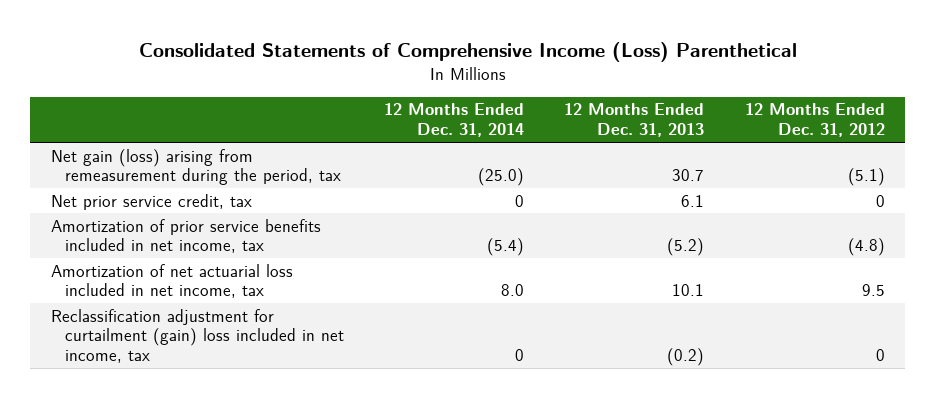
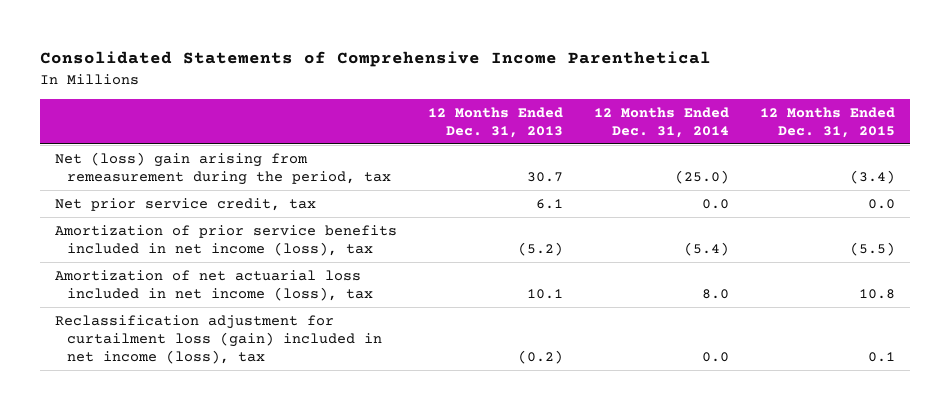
[138,41,797,62] Consolidated Statements of Comprehensive Income (Loss) Parenthetical -> [40,51,712,68] Consolidated Statements of Comprehensive Income Parenthetical
[744,103,885,138] 12 Months Ended Dec. 31, 2012 -> none
none -> [759,106,895,138] 12 Months Ended Dec. 31, 2015
[50,148,341,186] Net gain (loss) arising from remeasurement during the period, tax -> [55,151,392,186] Net (loss) gain arising from remeasurement during the period, tax
[515,194,525,207] 0 -> [701,198,729,209] 0.0
[50,218,321,254] Amortization of prior service benefits included in net income, tax -> [55,224,398,257] Amortization of prior service benefits included in net income (loss), tax
[50,263,293,299] Amortization of net actuarial loss included in net income, tax -> [55,269,374,302] Amortization of net actuarial loss included in net income (loss), tax
[50,308,344,364] Reclassification adjustment for curtailment (gain) loss included in net income, tax -> [55,314,383,365] Reclassification adjustment for curtailment loss (gain) included in net income (loss), tax
[515,349,525,362] 0 -> [701,352,729,363] 0.0

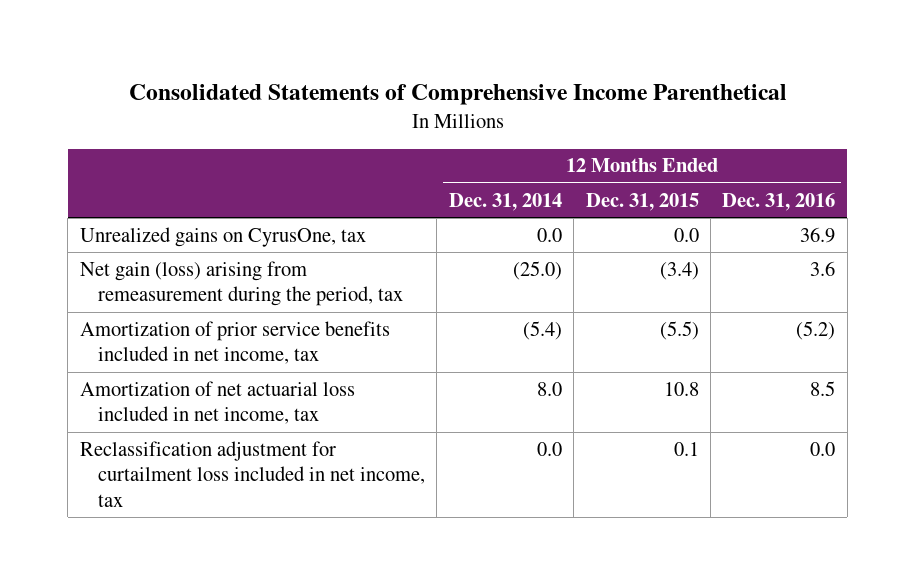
[428,106,564,138] 12 Months Ended Dec. 31, 2013 -> none
none -> [722,192,836,211] Dec. 31, 2016
[55,197,317,211] Net prior service credit, tax -> none
none -> [79,226,366,247] Unrealized gains on CyrusOne, tax
[55,151,392,186] Net (loss) gain arising from remeasurement during the period, tax -> [79,260,404,307] Net gain (loss) arising from remeasurement during the period, tax
[55,224,398,257] Amortization of prior service benefits included in net income (loss), tax -> [79,320,390,365] Amortization of prior service benefits included in net income, tax
[55,269,374,302] Amortization of net actuarial loss included in net income (loss), tax -> [79,380,355,425] Amortization of net actuarial loss included in net income, tax
[55,314,383,365] Reclassification adjustment for curtailment loss (gain) included in net income (loss), tax -> [79,440,426,507] Reclassification adjustment for curtailment loss included in net income, tax

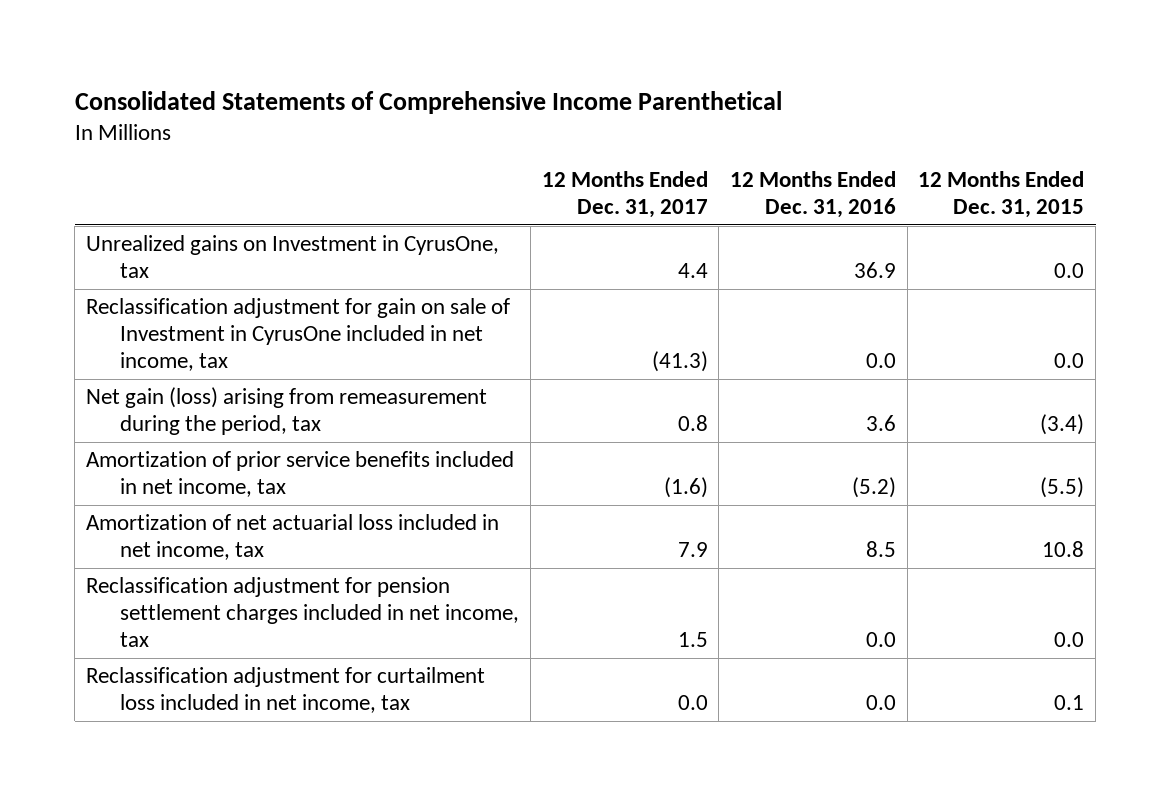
[448,192,562,211] Dec. 31, 2014 -> none
none -> [541,171,708,219] 12 Months Ended Dec. 31, 2017
[79,226,366,247] Unrealized gains on CyrusOne, tax -> [86,235,500,279] Unrealized gains on Investment in CyrusOne, tax
none -> [86,298,511,372] Reclassification adjustment for gain on sale of Investment in CyrusOne included in net income, tax
none -> [86,577,520,648] Reclassification adjustment for pension settlement charges included in net income, tax

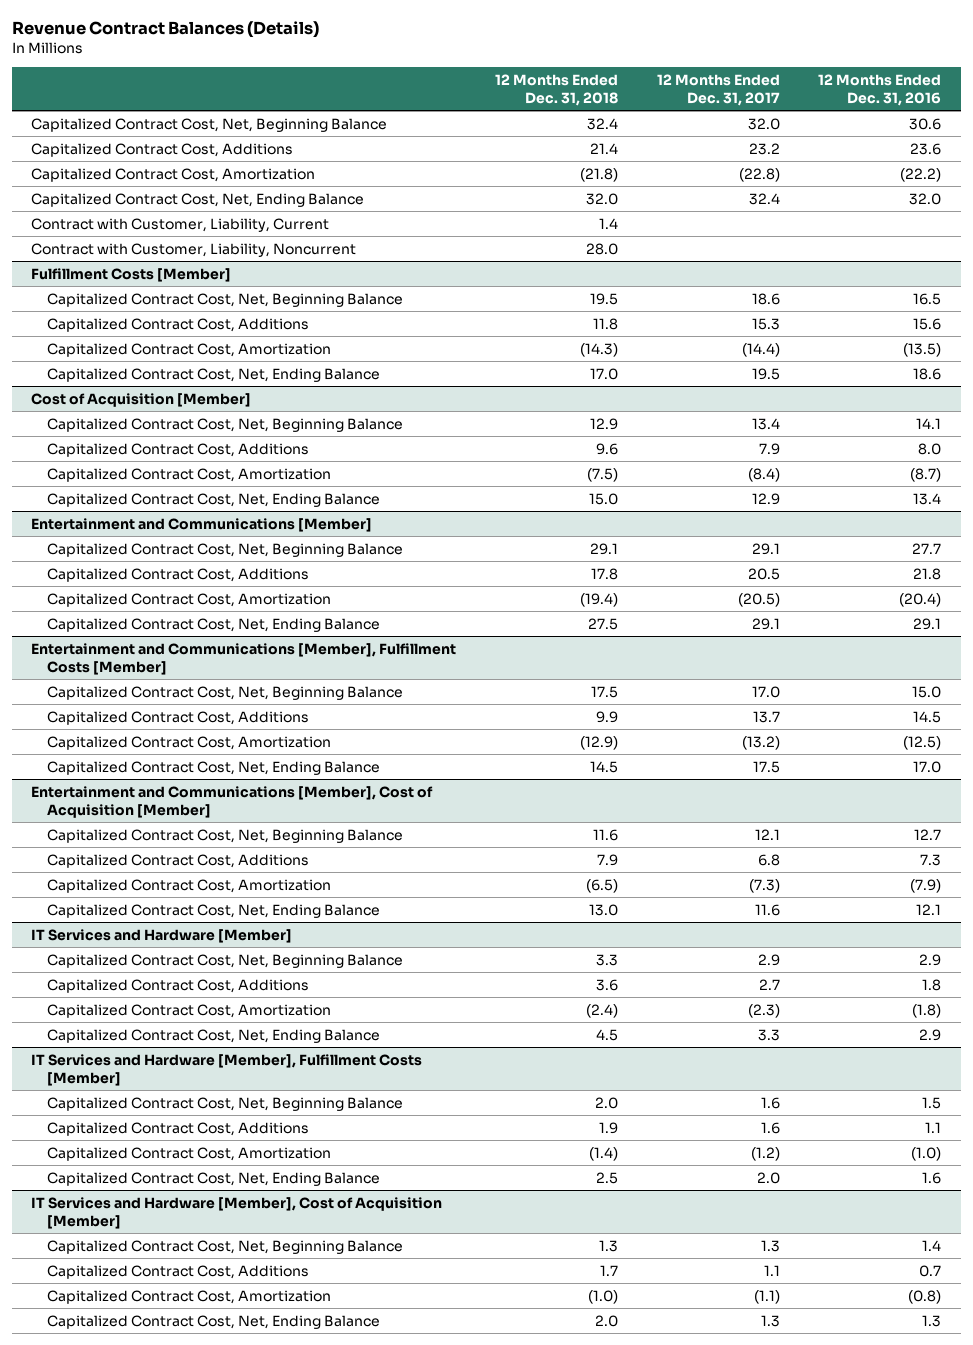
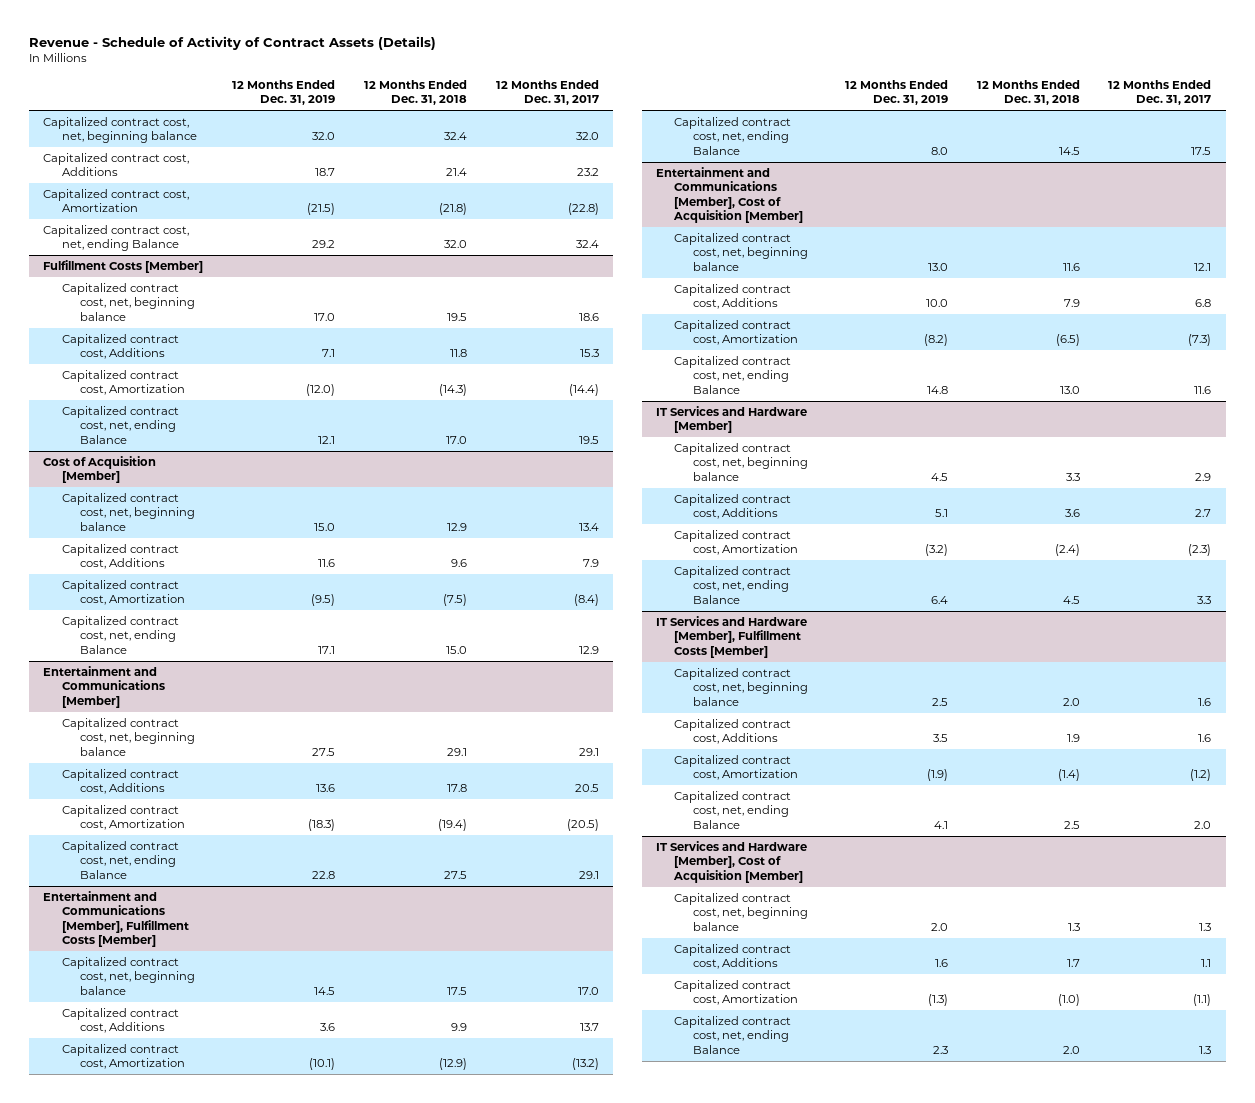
[12,21,320,39] Revenue Contract Balances (Details) -> [29,35,437,50] Revenue - Schedule of Activity of Contract Assets (Details)
[818,73,942,107] 12 Months Ended Dec. 31, 2016 -> none
none -> [232,79,336,106] 12 Months Ended Dec. 31, 2019
[31,217,330,232] Contract with Customer, Liability, Current -> none
[31,242,357,257] Contract with Customer, Liability, Noncurrent -> none
[31,117,388,132] Capitalized Contract Cost, Net, Beginning Balance -> [43,116,197,144] Capitalized contract cost, net, beginning balance
[31,142,294,157] Capitalized Contract Cost, Additions -> [43,152,190,177] Capitalized contract cost, Additions
[31,167,316,182] Capitalized Contract Cost, Amortization -> [43,188,190,213] Capitalized contract cost, Amortization
[31,192,365,207] Capitalized Contract Cost, Net, Ending Balance -> [43,224,190,252] Capitalized contract cost, net, ending Balance
[46,292,403,307] Capitalized Contract Cost, Net, Beginning Balance -> [61,282,195,321] Capitalized contract cost, net, beginning balance
[46,317,309,332] Capitalized Contract Cost, Additions -> [61,333,179,360] Capitalized contract cost, Additions
[46,342,331,357] Capitalized Contract Cost, Amortization -> [61,369,185,396] Capitalized contract cost, Amortization
[46,367,380,382] Capitalized Contract Cost, Net, Ending Balance -> [61,405,179,444] Capitalized contract cost, net, ending Balance
[46,417,403,432] Capitalized Contract Cost, Net, Beginning Balance -> [61,492,195,531] Capitalized contract cost, net, beginning balance
[46,442,309,457] Capitalized Contract Cost, Additions -> [61,543,179,570] Capitalized contract cost, Additions
[46,467,331,482] Capitalized Contract Cost, Amortization -> [61,579,185,606] Capitalized contract cost, Amortization
[46,492,380,507] Capitalized Contract Cost, Net, Ending Balance -> [61,615,179,654] Capitalized contract cost, net, ending Balance
[46,542,403,557] Capitalized Contract Cost, Net, Beginning Balance -> [61,717,195,756] Capitalized contract cost, net, beginning balance
[46,567,309,582] Capitalized Contract Cost, Additions -> [61,768,179,795] Capitalized contract cost, Additions
[46,592,331,607] Capitalized Contract Cost, Amortization -> [61,804,185,831] Capitalized contract cost, Amortization
[46,617,380,632] Capitalized Contract Cost, Net, Ending Balance -> [61,840,179,879] Capitalized contract cost, net, ending Balance
[46,685,403,700] Capitalized Contract Cost, Net, Beginning Balance -> [61,956,195,995] Capitalized contract cost, net, beginning balance
[46,710,309,725] Capitalized Contract Cost, Additions -> [61,1007,179,1034] Capitalized contract cost, Additions
[46,735,331,750] Capitalized Contract Cost, Amortization -> [61,1043,185,1070] Capitalized contract cost, Amortization
[46,760,380,775] Capitalized Contract Cost, Net, Ending Balance -> [674,116,792,155] Capitalized contract cost, net, ending Balance
[46,828,403,843] Capitalized Contract Cost, Net, Beginning Balance -> [674,232,808,271] Capitalized contract cost, net, beginning balance
[46,853,309,868] Capitalized Contract Cost, Additions -> [674,283,792,310] Capitalized contract cost, Additions
[46,878,331,893] Capitalized Contract Cost, Amortization -> [674,319,798,346] Capitalized contract cost, Amortization
[46,903,380,918] Capitalized Contract Cost, Net, Ending Balance -> [674,355,792,394] Capitalized contract cost, net, ending Balance
[46,953,403,968] Capitalized Contract Cost, Net, Beginning Balance -> [674,442,808,481] Capitalized contract cost, net, beginning balance
[46,978,309,993] Capitalized Contract Cost, Additions -> [674,493,792,520] Capitalized contract cost, Additions
[46,1003,331,1018] Capitalized Contract Cost, Amortization -> [674,529,798,556] Capitalized contract cost, Amortization
[46,1028,380,1043] Capitalized Contract Cost, Net, Ending Balance -> [674,565,792,604] Capitalized contract cost, net, ending Balance
[46,1096,403,1111] Capitalized Contract Cost, Net, Beginning Balance -> [674,667,808,706] Capitalized contract cost, net, beginning balance
[46,1121,309,1136] Capitalized Contract Cost, Additions -> [674,718,792,745] Capitalized contract cost, Additions
[46,1146,331,1161] Capitalized Contract Cost, Amortization -> [674,754,798,781] Capitalized contract cost, Amortization
[46,1171,380,1186] Capitalized Contract Cost, Net, Ending Balance -> [674,790,792,829] Capitalized contract cost, net, ending Balance
[46,1239,403,1254] Capitalized Contract Cost, Net, Beginning Balance -> [674,892,808,931] Capitalized contract cost, net, beginning balance
[46,1264,309,1279] Capitalized Contract Cost, Additions -> [674,943,792,970] Capitalized contract cost, Additions
[46,1289,331,1304] Capitalized Contract Cost, Amortization -> [674,979,798,1006] Capitalized contract cost, Amortization
[46,1314,380,1329] Capitalized Contract Cost, Net, Ending Balance -> [674,1015,792,1054] Capitalized contract cost, net, ending Balance

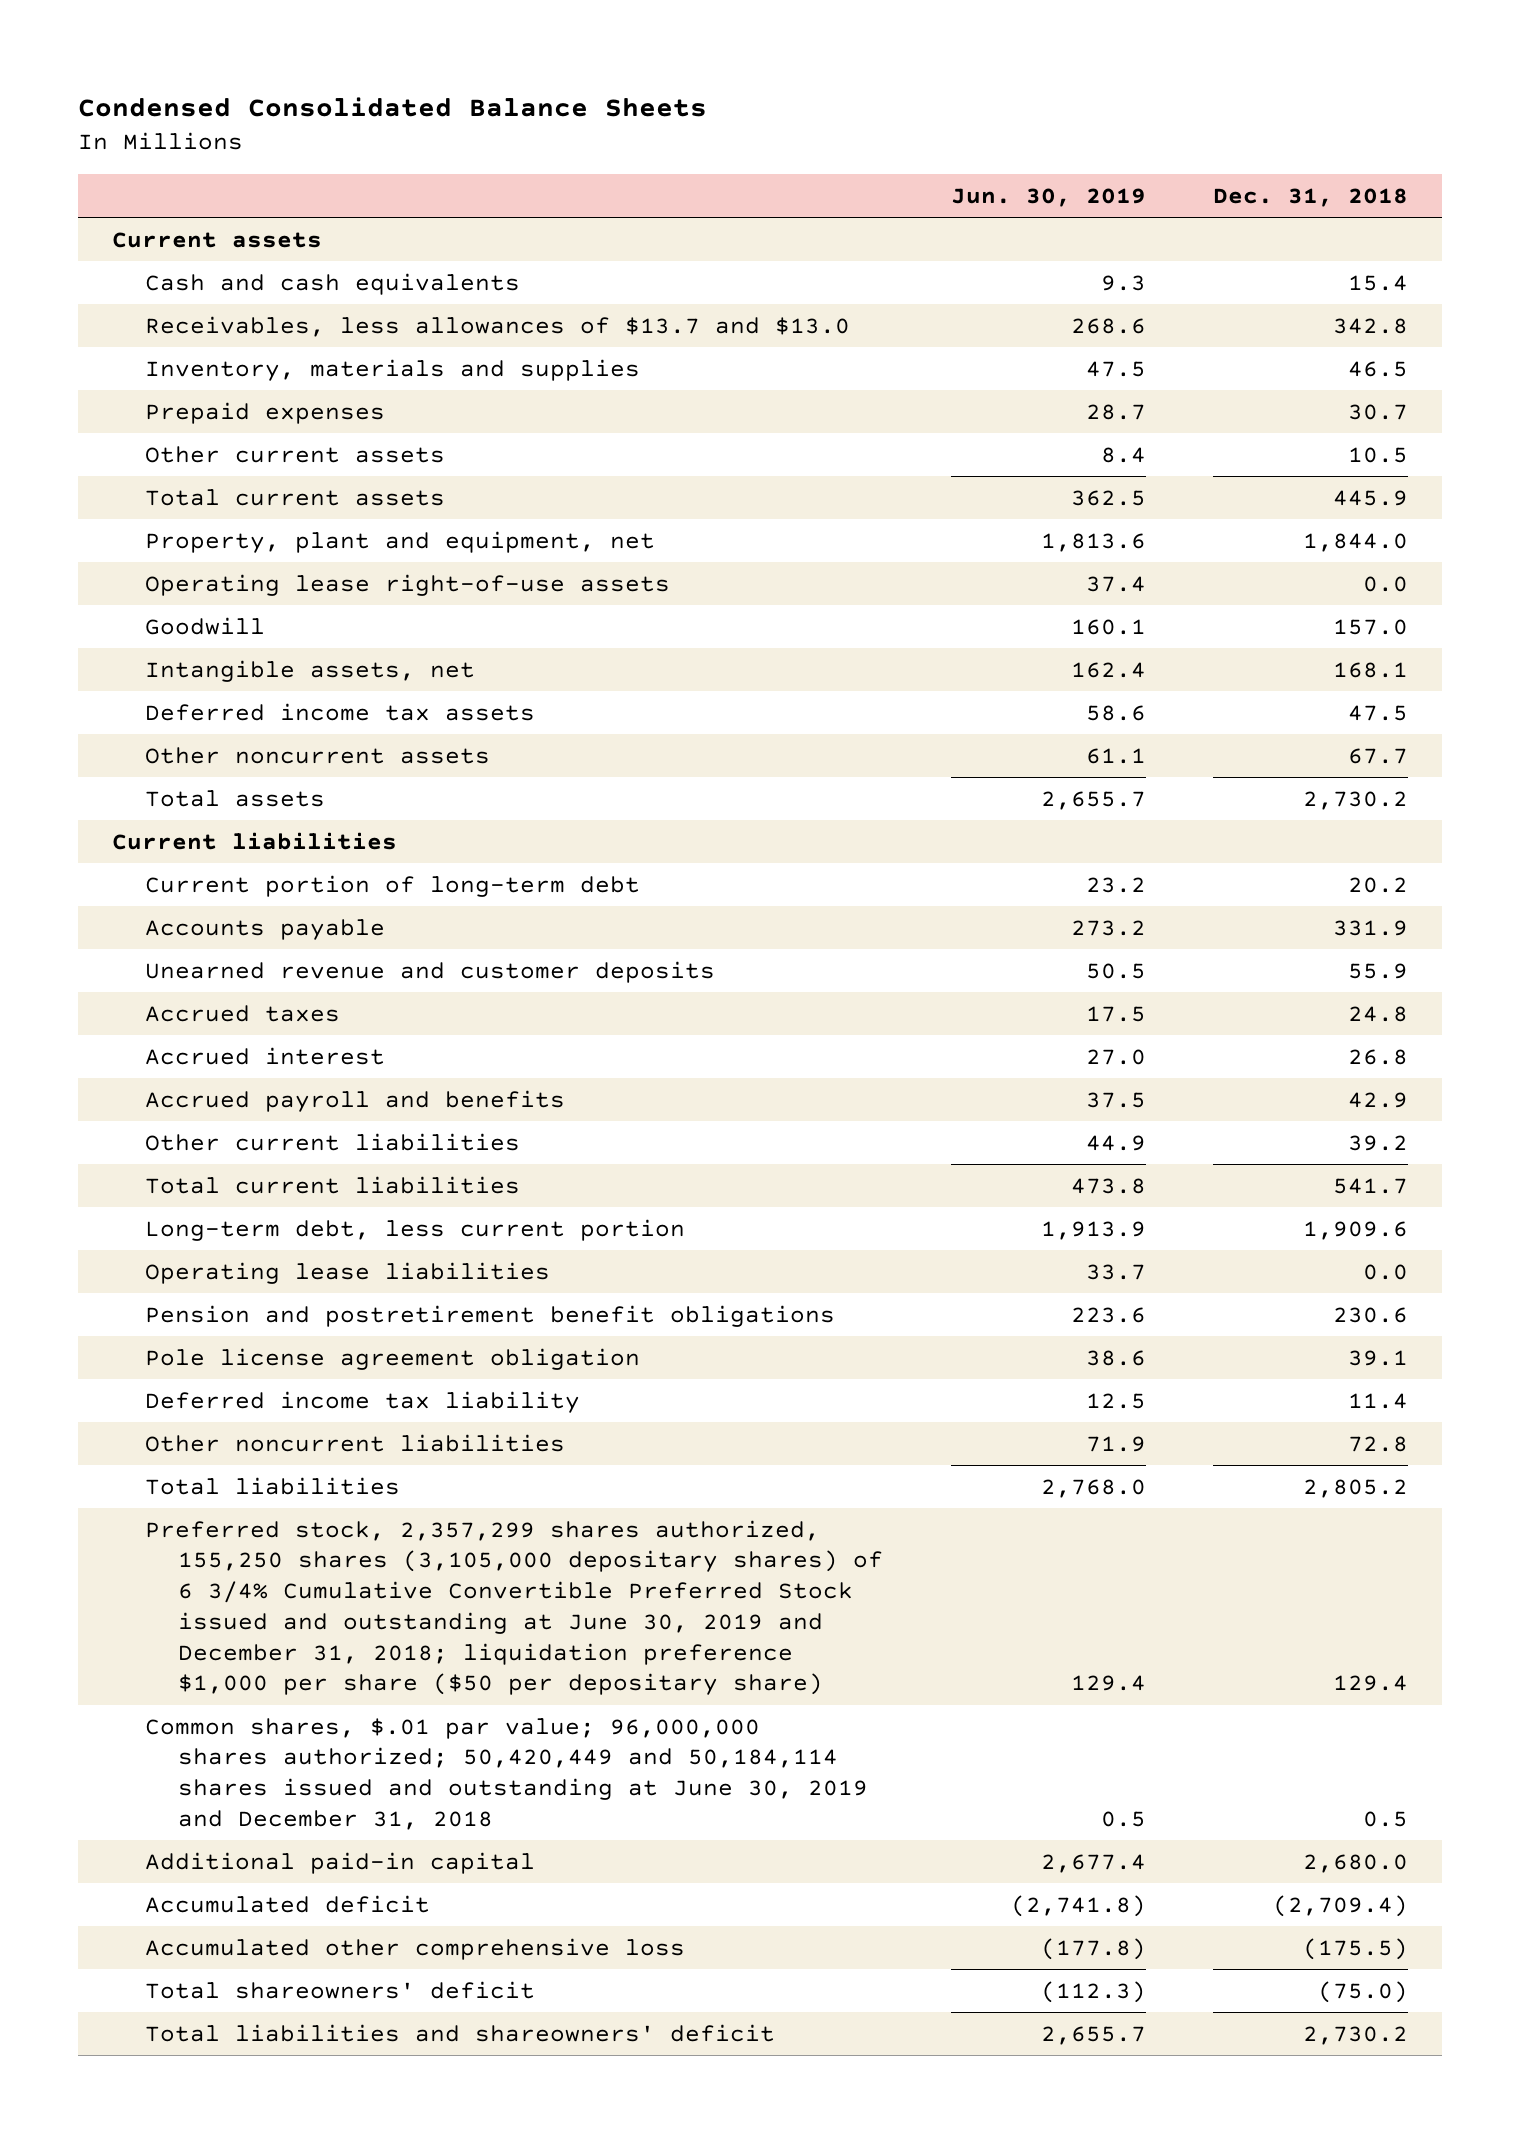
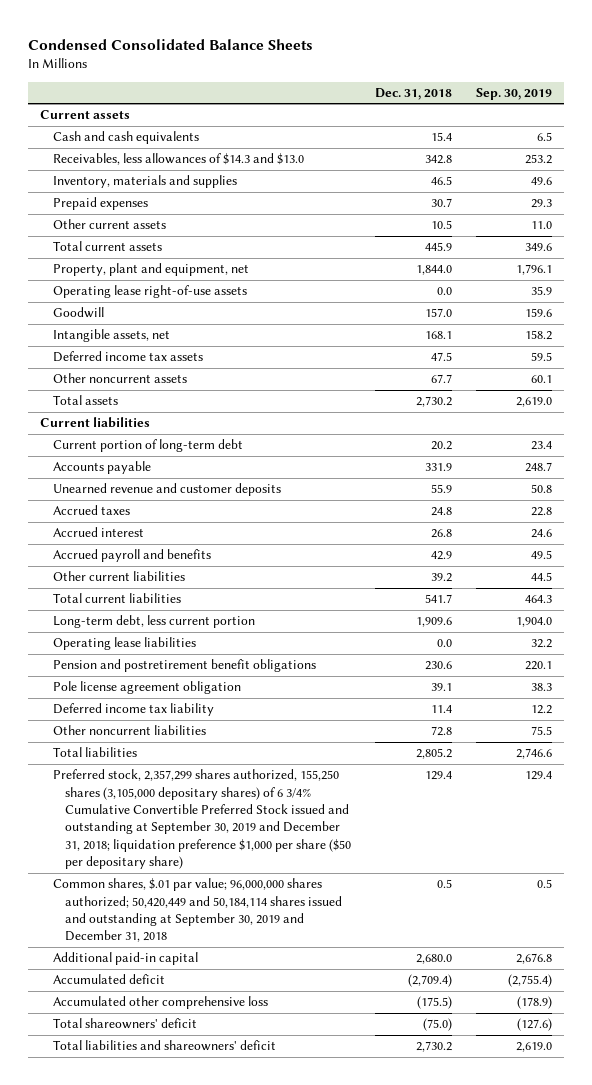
[950,187,1146,207] Jun. 30, 2019 -> none
none -> [475,87,552,100] Sep. 30, 2019
[145,315,851,337] Receivables, less allowances of $13.7 and $13.0 -> [52,153,304,166] Receivables, less allowances of $14.3 and $13.0
[145,1519,884,1696] Preferred stock, 2,357,299 shares authorized, 155,250 shares (3,105,000 depositary shares) of 6 3/4% Cumulative Convertible Preferred Stock issued and outstanding at June 30, 2019 and December 31, 2018; liquidation preference $1,000 per share ($50 per depositary share) -> [52,769,351,870] Preferred stock, 2,357,299 shares authorized, 155,250 shares (3,105,000 depositary shares) of 6 3/4% Cumulative Convertible Preferred Stock issued and outstanding at September 30, 2019 and December 31, 2018; liquidation preference $1,000 per share ($50 per depositary share)
[145,1717,869,1830] Common shares, $.01 par value; 96,000,000 shares authorized; 50,420,449 and 50,184,114 shares issued and outstanding at June 30, 2019 and December 31, 2018 -> [52,878,342,943] Common shares, $.01 par value; 96,000,000 shares authorized; 50,420,449 and 50,184,114 shares issued and outstanding at September 30, 2019 and December 31, 2018

